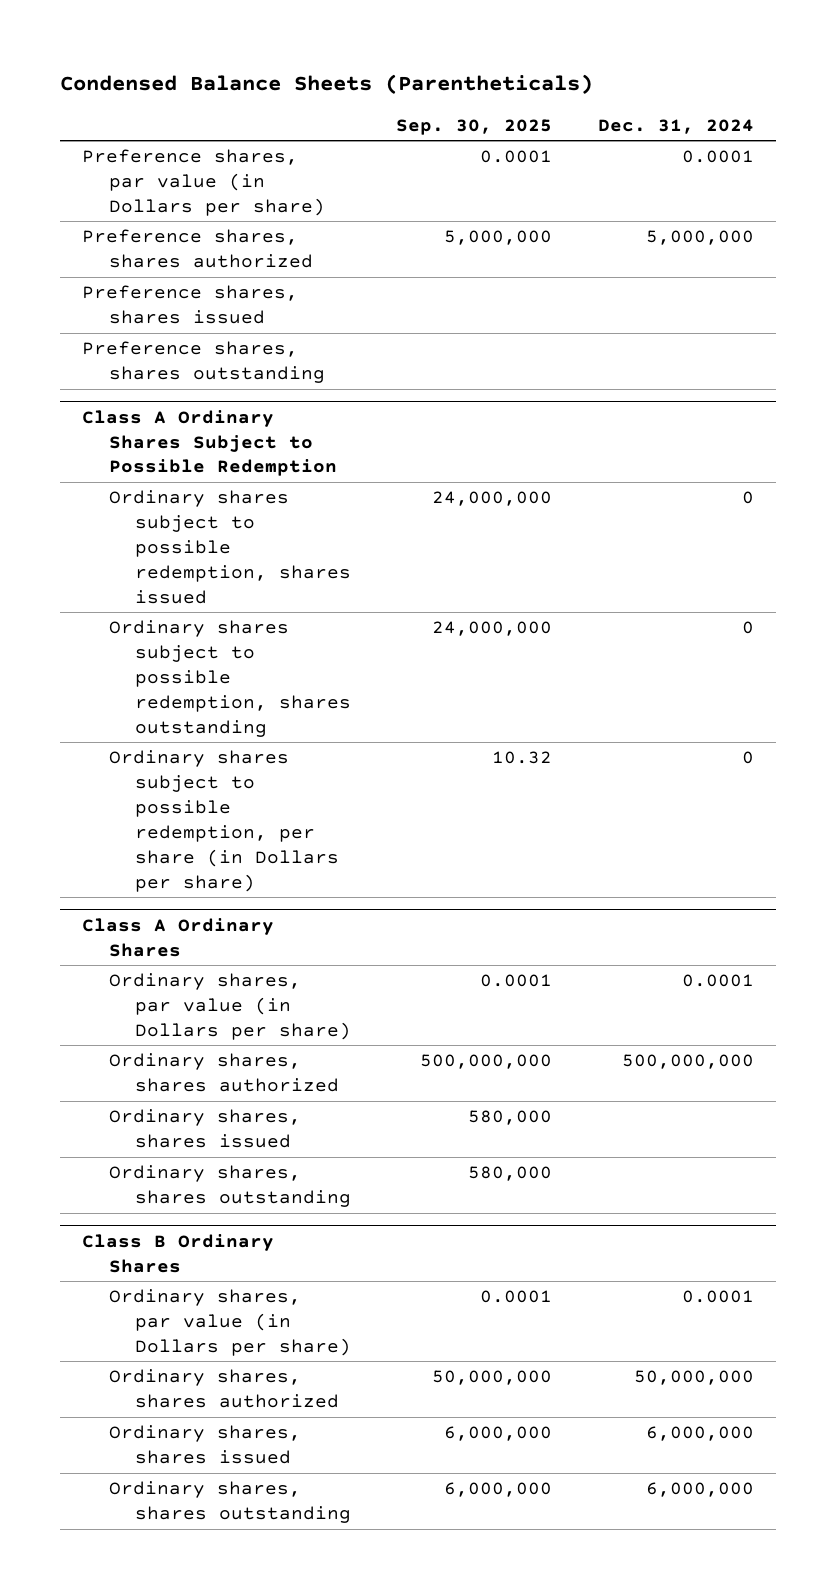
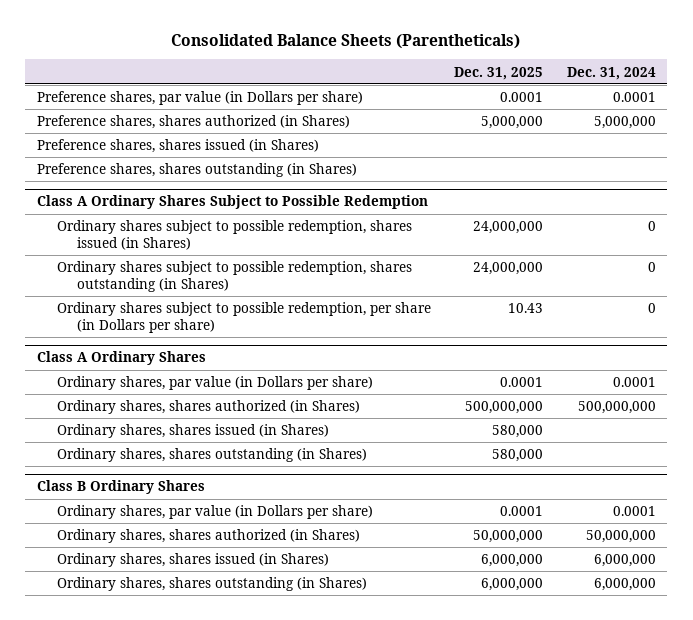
[59,73,593,94] Condensed Balance Sheets (Parentheticals) -> [171,33,521,49] Consolidated Balance Sheets (Parentheticals)
[396,118,553,135] Sep. 30, 2025 -> none
none -> [454,66,544,80] Dec. 31, 2025
[82,229,313,269] Preference shares, shares authorized -> [36,115,350,130] Preference shares, shares authorized (in Shares)
[82,285,299,325] Preference shares, shares issued -> [36,139,319,154] Preference shares, shares issued (in Shares)
[82,341,325,384] Preference shares, shares outstanding -> [36,163,357,178] Preference shares, shares outstanding (in Shares)
[108,490,352,604] Ordinary shares subject to possible redemption, shares issued -> [56,220,412,250] Ordinary shares subject to possible redemption, shares issued (in Shares)
[108,620,352,737] Ordinary shares subject to possible redemption, shares outstanding -> [56,261,412,292] Ordinary shares subject to possible redemption, shares outstanding (in Shares)
[108,1053,340,1093] Ordinary shares, shares authorized -> [56,400,360,415] Ordinary shares, shares authorized (in Shares)
[108,1109,301,1149] Ordinary shares, shares issued -> [56,424,329,439] Ordinary shares, shares issued (in Shares)
[108,1165,352,1208] Ordinary shares, shares outstanding -> [56,448,367,463] Ordinary shares, shares outstanding (in Shares)
[108,1369,340,1409] Ordinary shares, shares authorized -> [56,529,360,544] Ordinary shares, shares authorized (in Shares)
[108,1425,301,1465] Ordinary shares, shares issued -> [56,553,329,568] Ordinary shares, shares issued (in Shares)
[108,1481,352,1524] Ordinary shares, shares outstanding -> [56,577,367,592] Ordinary shares, shares outstanding (in Shares)

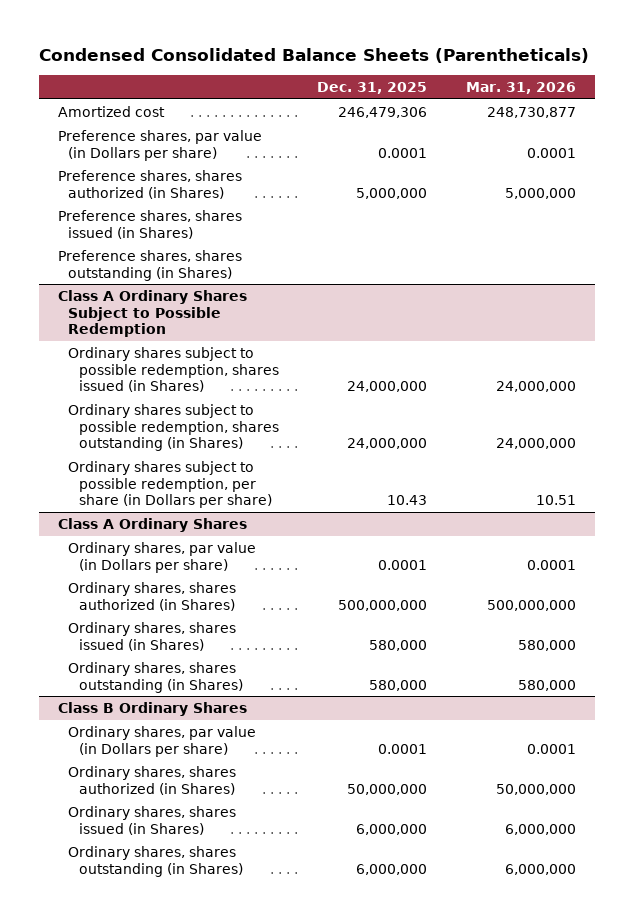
[171,33,521,49] Consolidated Balance Sheets (Parentheticals) -> [38,47,589,63] Condensed Consolidated Balance Sheets (Parentheticals)
[566,66,656,80] Dec. 31, 2024 -> none
none -> [465,82,576,95] Mar. 31, 2026
none -> [57,106,165,118] Amortized cost

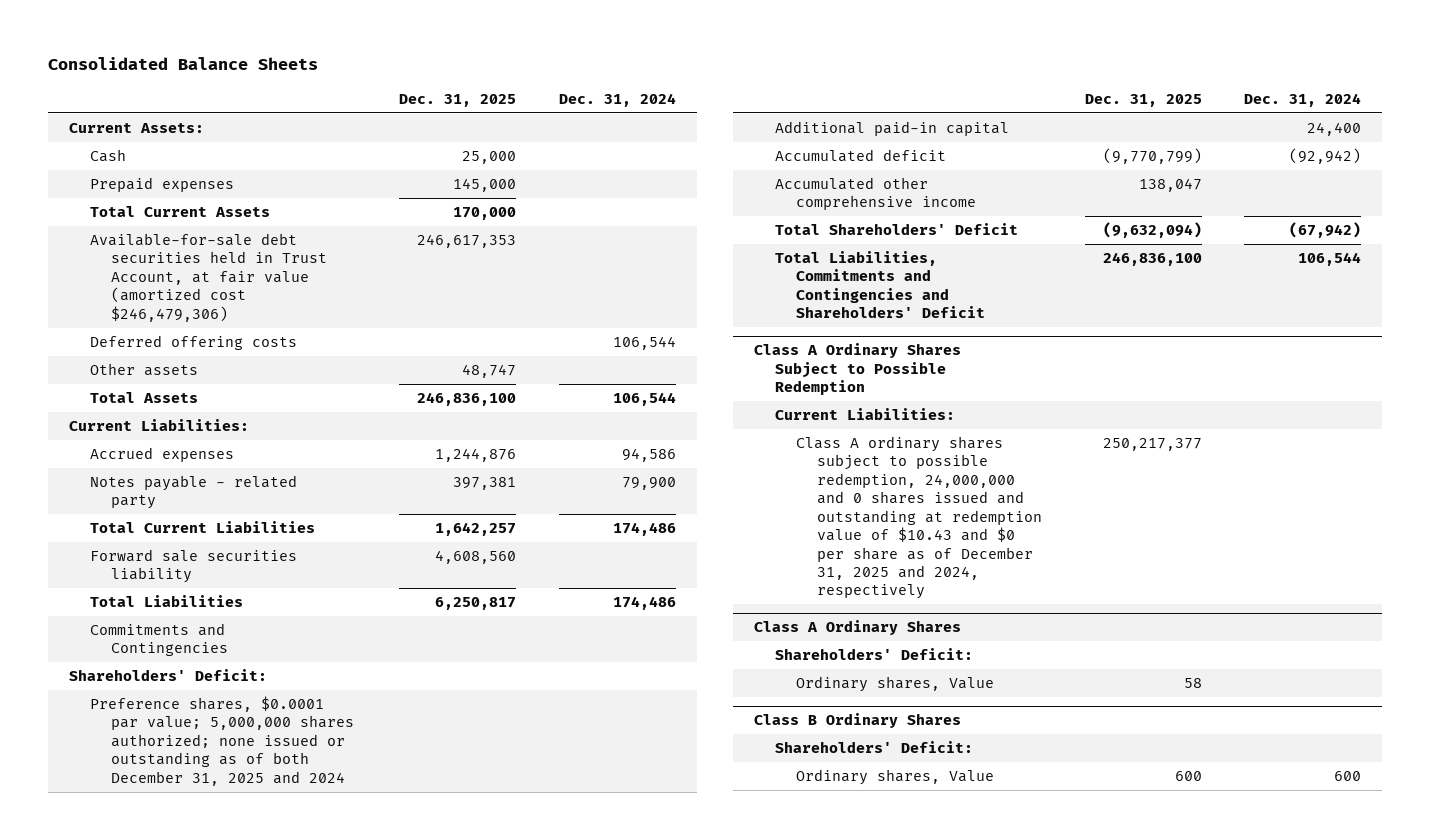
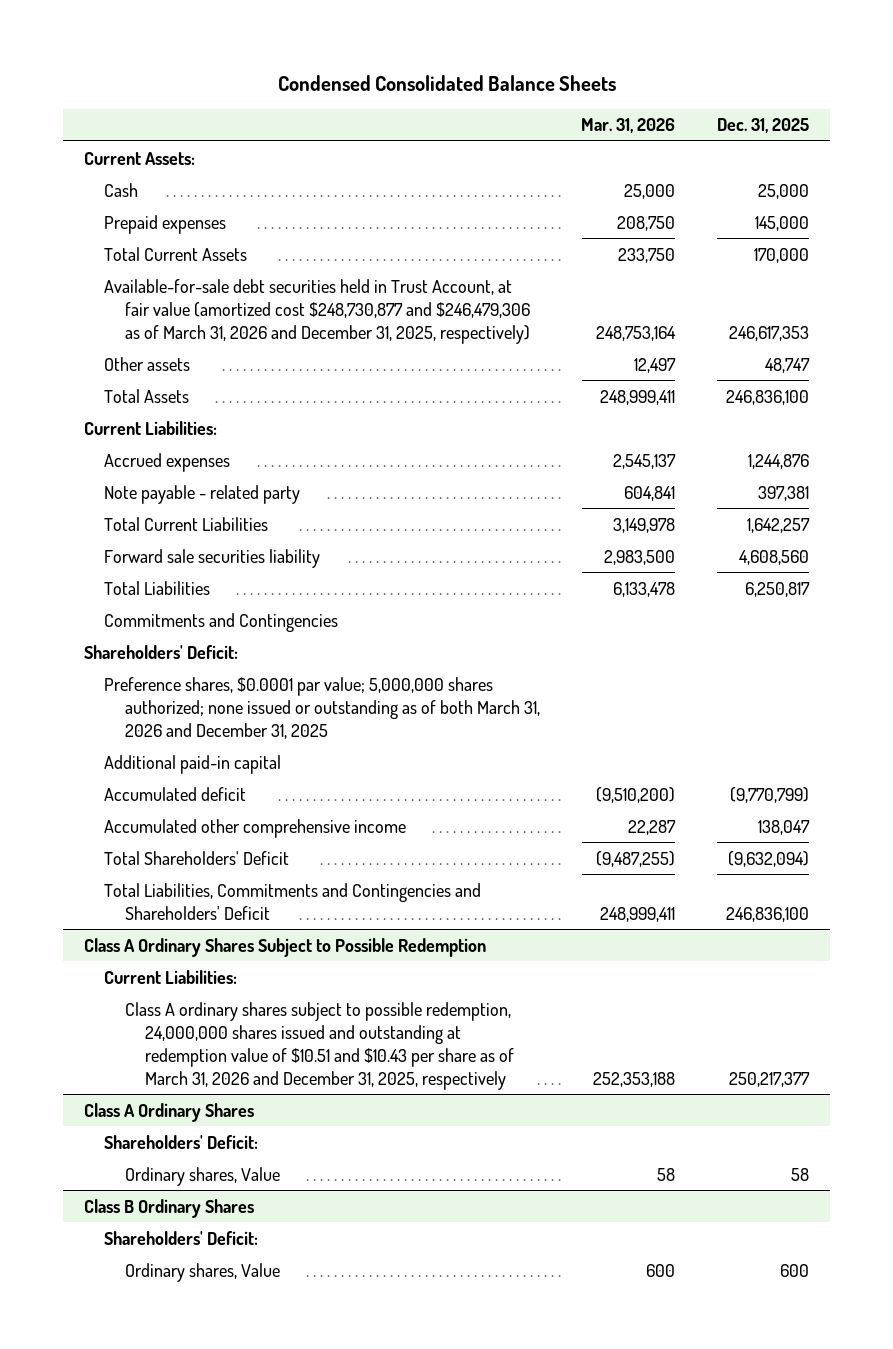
[48,57,319,71] Consolidated Balance Sheets -> [277,74,616,91] Condensed Consolidated Balance Sheets
[558,92,676,107] Dec. 31, 2024 -> none
none -> [581,118,676,134] Mar. 31, 2026
[90,335,298,351] Deferred offering costs -> none
[90,233,328,322] Available-for-sale debt securities held in Trust Account, at fair value (amortized cost $246,479,306) -> [104,278,530,344] Available-for-sale debt securities held in Trust Account, at fair value (amortized cost $248,730,877 and $246,479,306 as of March 31, 2026 and December 31, 2025, respectively)
[90,475,298,510] Notes payable - related party -> [104,484,301,504] Note payable - related party
[90,696,355,786] Preference shares, $0.0001 par value; 5,000,000 shares authorized; none issued or outstanding as of both December 31, 2025 and 2024 -> [104,676,540,739] Preference shares, $0.0001 par value; 5,000,000 shares authorized; none issued or outstanding as of both March 31, 2026 and December 31, 2025
[796,436,1043,600] Class A ordinary shares subject to possible redemption, 24,000,000 and 0 shares issued and outstanding at redemption value of $10.43 and $0 per share as of December 31, 2025 and 2024, respectively -> [124,1001,515,1091] Class A ordinary shares subject to possible redemption, 24,000,000 shares issued and outstanding at redemption value of $10.51 and $10.43 per share as of March 31, 2026 and December 31, 2025, respectively

